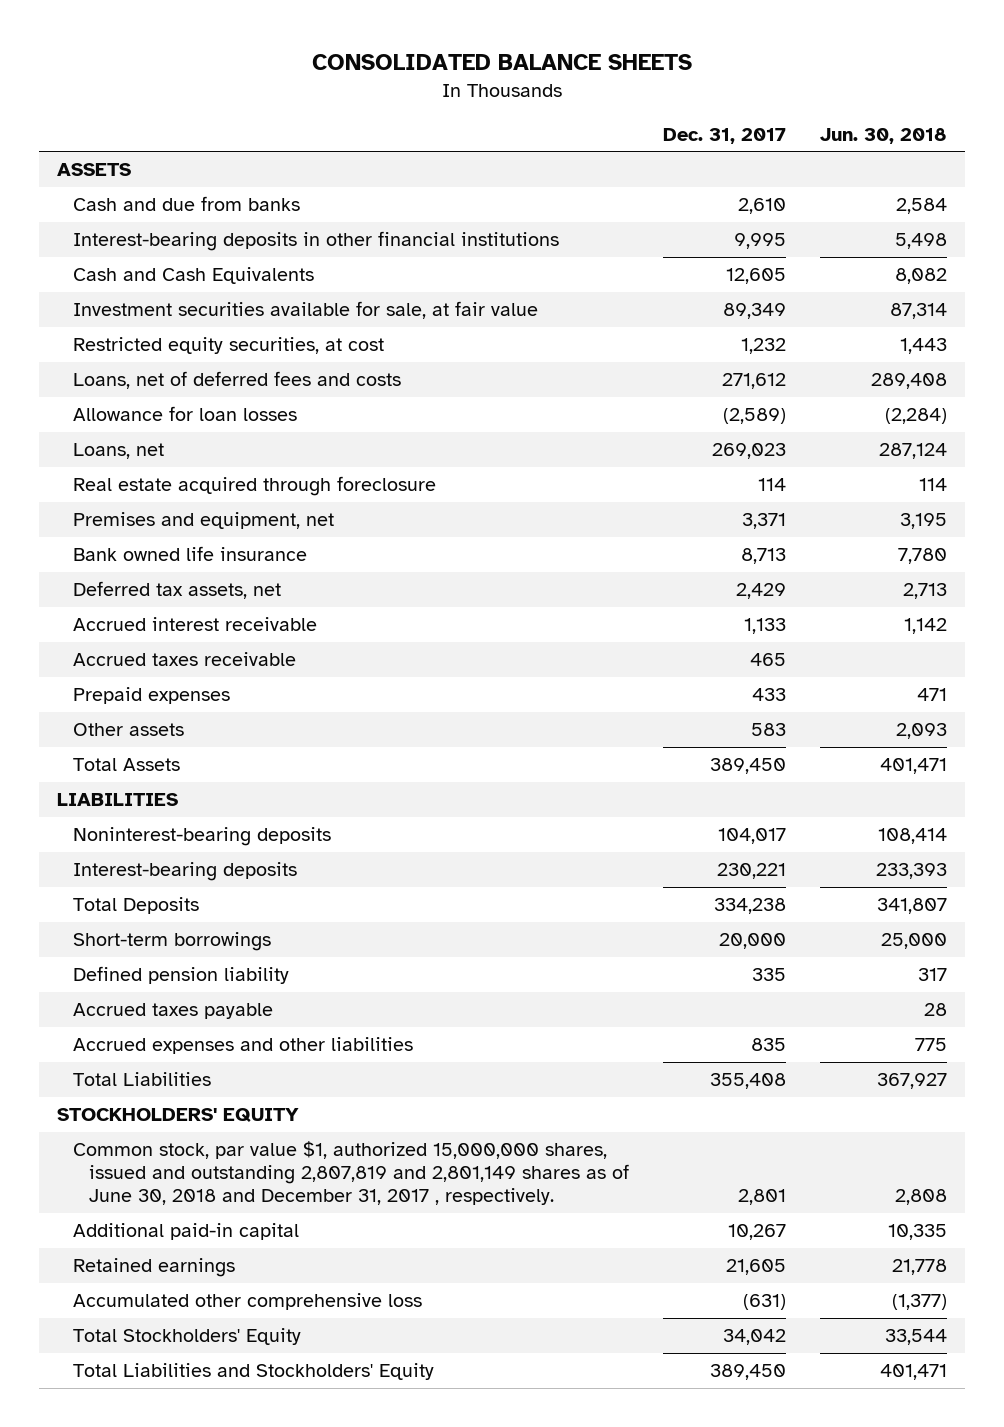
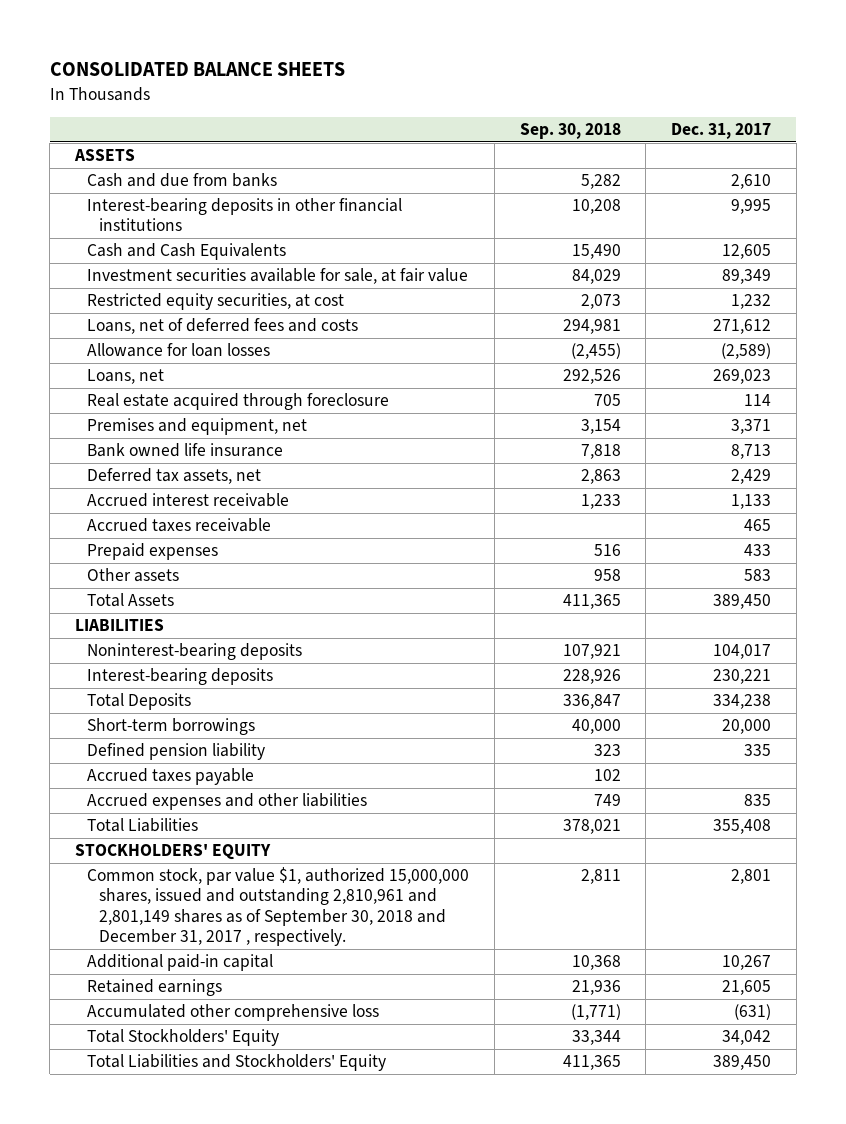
[820,127,948,144] Jun. 30, 2018 -> none
none -> [519,123,621,140] Sep. 30, 2018
[72,1141,630,1206] Common stock, par value $1, authorized 15,000,000 shares, issued and outstanding 2,807,819 and 2,801,149 shares as of June 30, 2018 and December 31, 2017 , respectively. -> [86,867,469,946] Common stock, par value $1, authorized 15,000,000 shares, issued and outstanding 2,810,961 and 2,801,149 shares as of September 30, 2018 and December 31, 2017 , respectively.

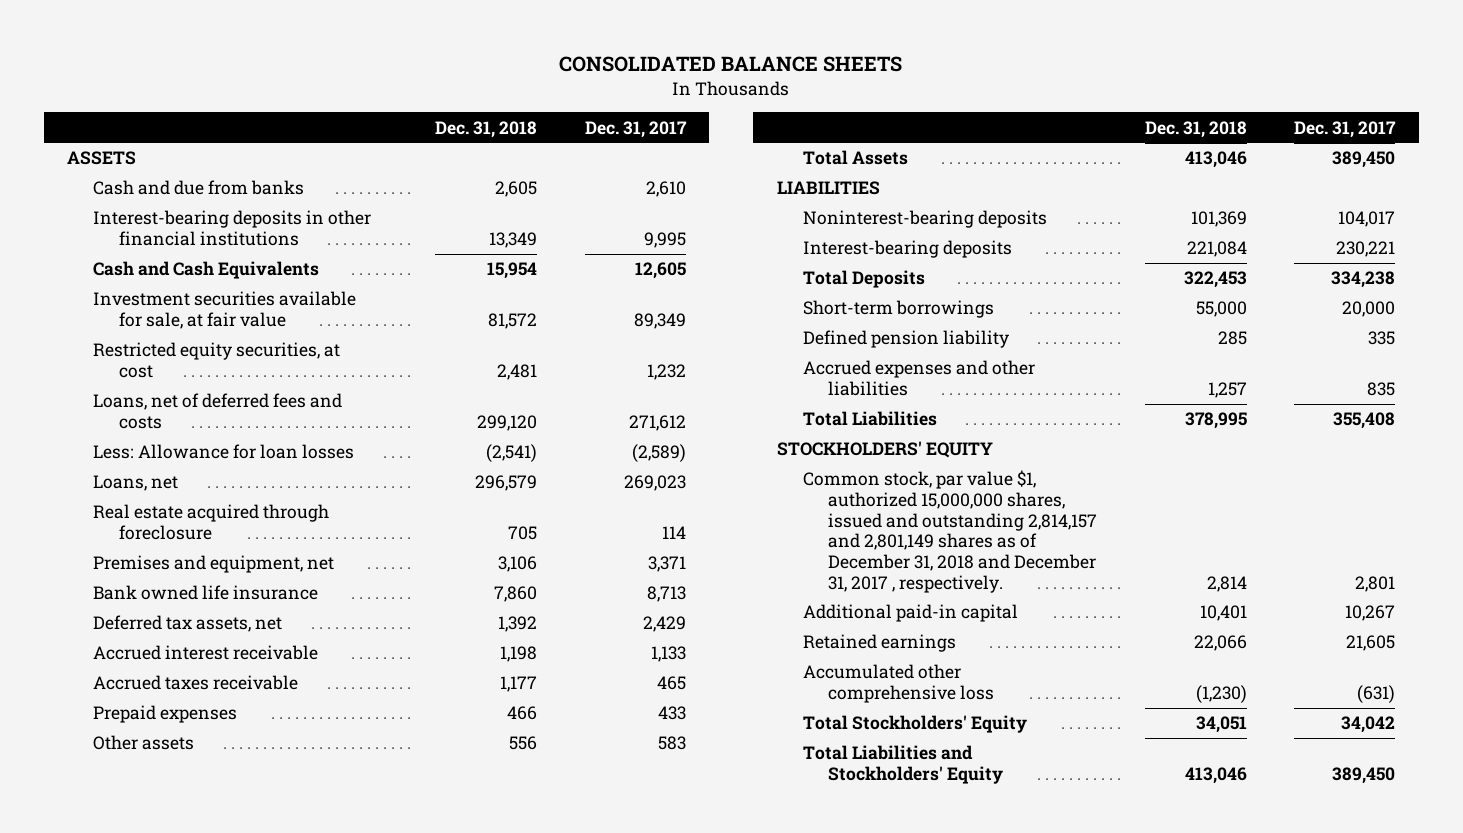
[519,123,621,140] Sep. 30, 2018 -> none
none -> [435,120,538,138] Dec. 31, 2018
[86,343,270,358] Allowance for loan losses -> [92,444,354,460] Less: Allowance for loan losses
[86,768,254,786] Accrued taxes payable -> none
[86,867,469,946] Common stock, par value $1, authorized 15,000,000 shares, issued and outstanding 2,810,961 and 2,801,149 shares as of September 30, 2018 and December 31, 2017 , respectively. -> [802,470,1098,593] Common stock, par value $1, authorized 15,000,000 shares, issued and outstanding 2,814,157 and 2,801,149 shares as of December 31, 2018 and December 31, 2017 , respectively.

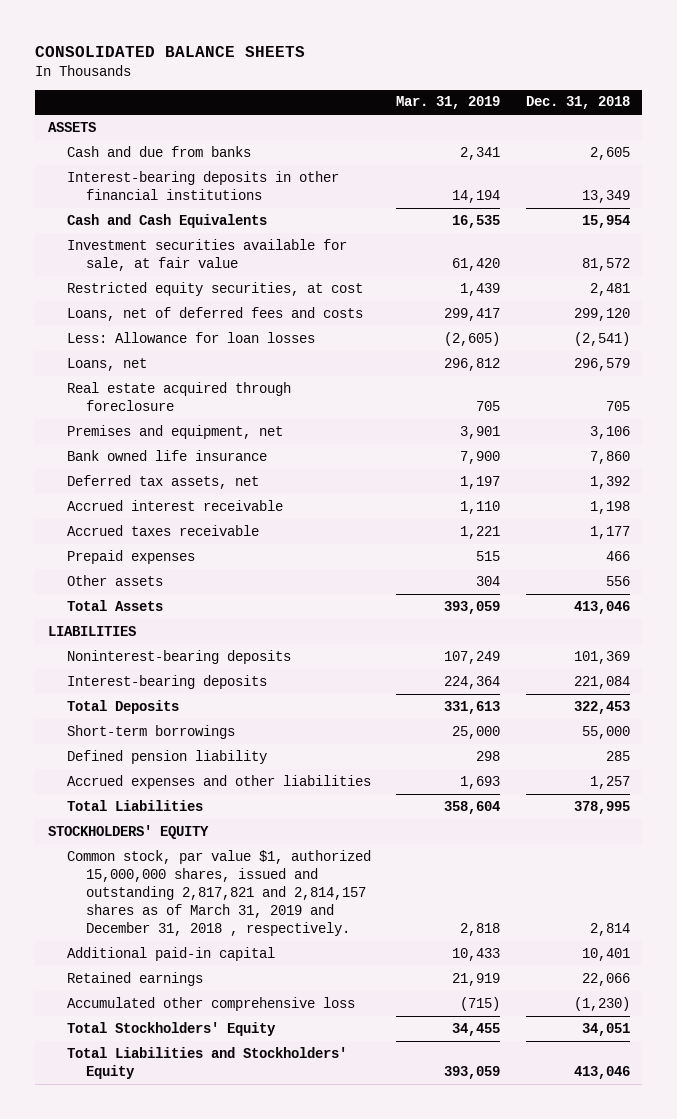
[584,120,687,138] Dec. 31, 2017 -> none
none -> [396,96,501,110] Mar. 31, 2019
[802,470,1098,593] Common stock, par value $1, authorized 15,000,000 shares, issued and outstanding 2,814,157 and 2,801,149 shares as of December 31, 2018 and December 31, 2017 , respectively. -> [66,849,371,937] Common stock, par value $1, authorized 15,000,000 shares, issued and outstanding 2,817,821 and 2,814,157 shares as of March 31, 2019 and December 31, 2018 , respectively.

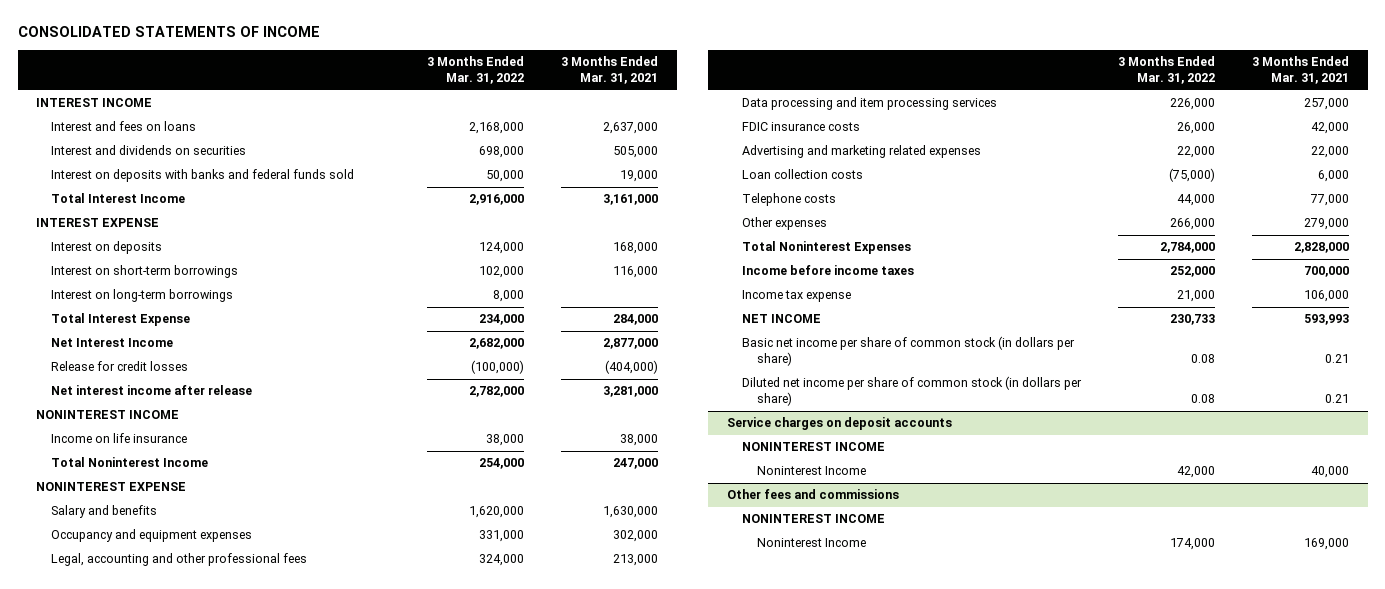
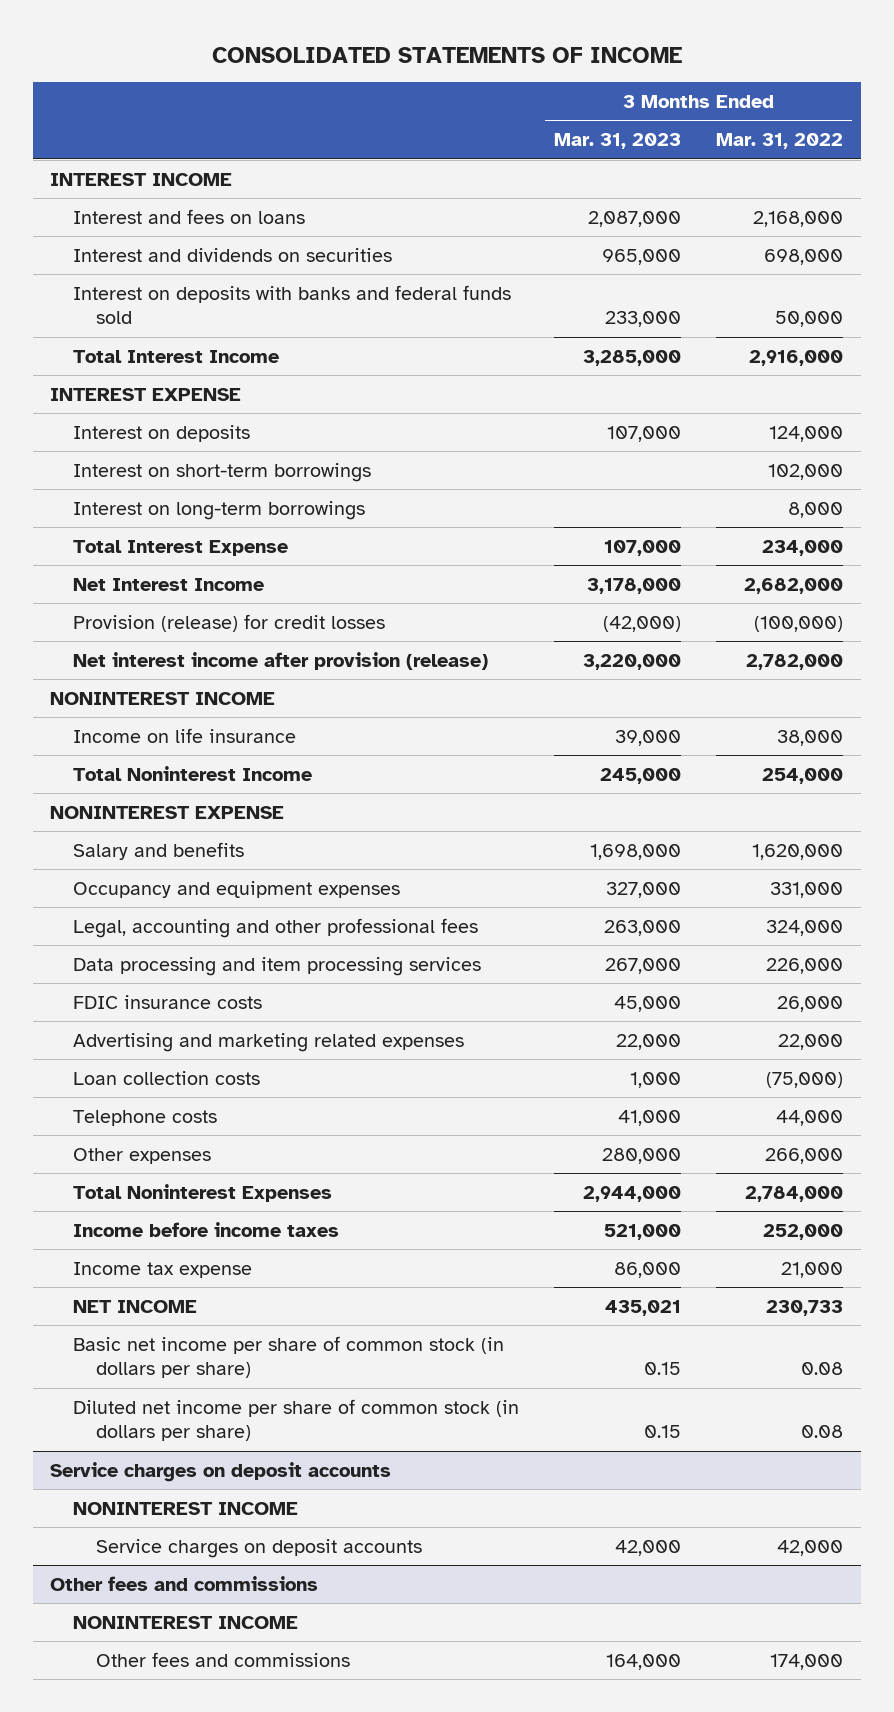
[561,56,659,85] 3 Months Ended Mar. 31, 2021 -> none
none -> [554,133,682,150] Mar. 31, 2023
[51,361,189,372] Release for credit losses -> [73,613,386,632] Provision (release) for credit losses
[51,385,253,396] Net interest income after release -> [73,651,489,670] Net interest income after provision (release)
[757,466,867,476] Noninterest Income -> none
none -> [95,1538,422,1558] Service charges on deposit accounts
[757,538,867,548] Noninterest Income -> [95,1651,350,1667] Other fees and commissions

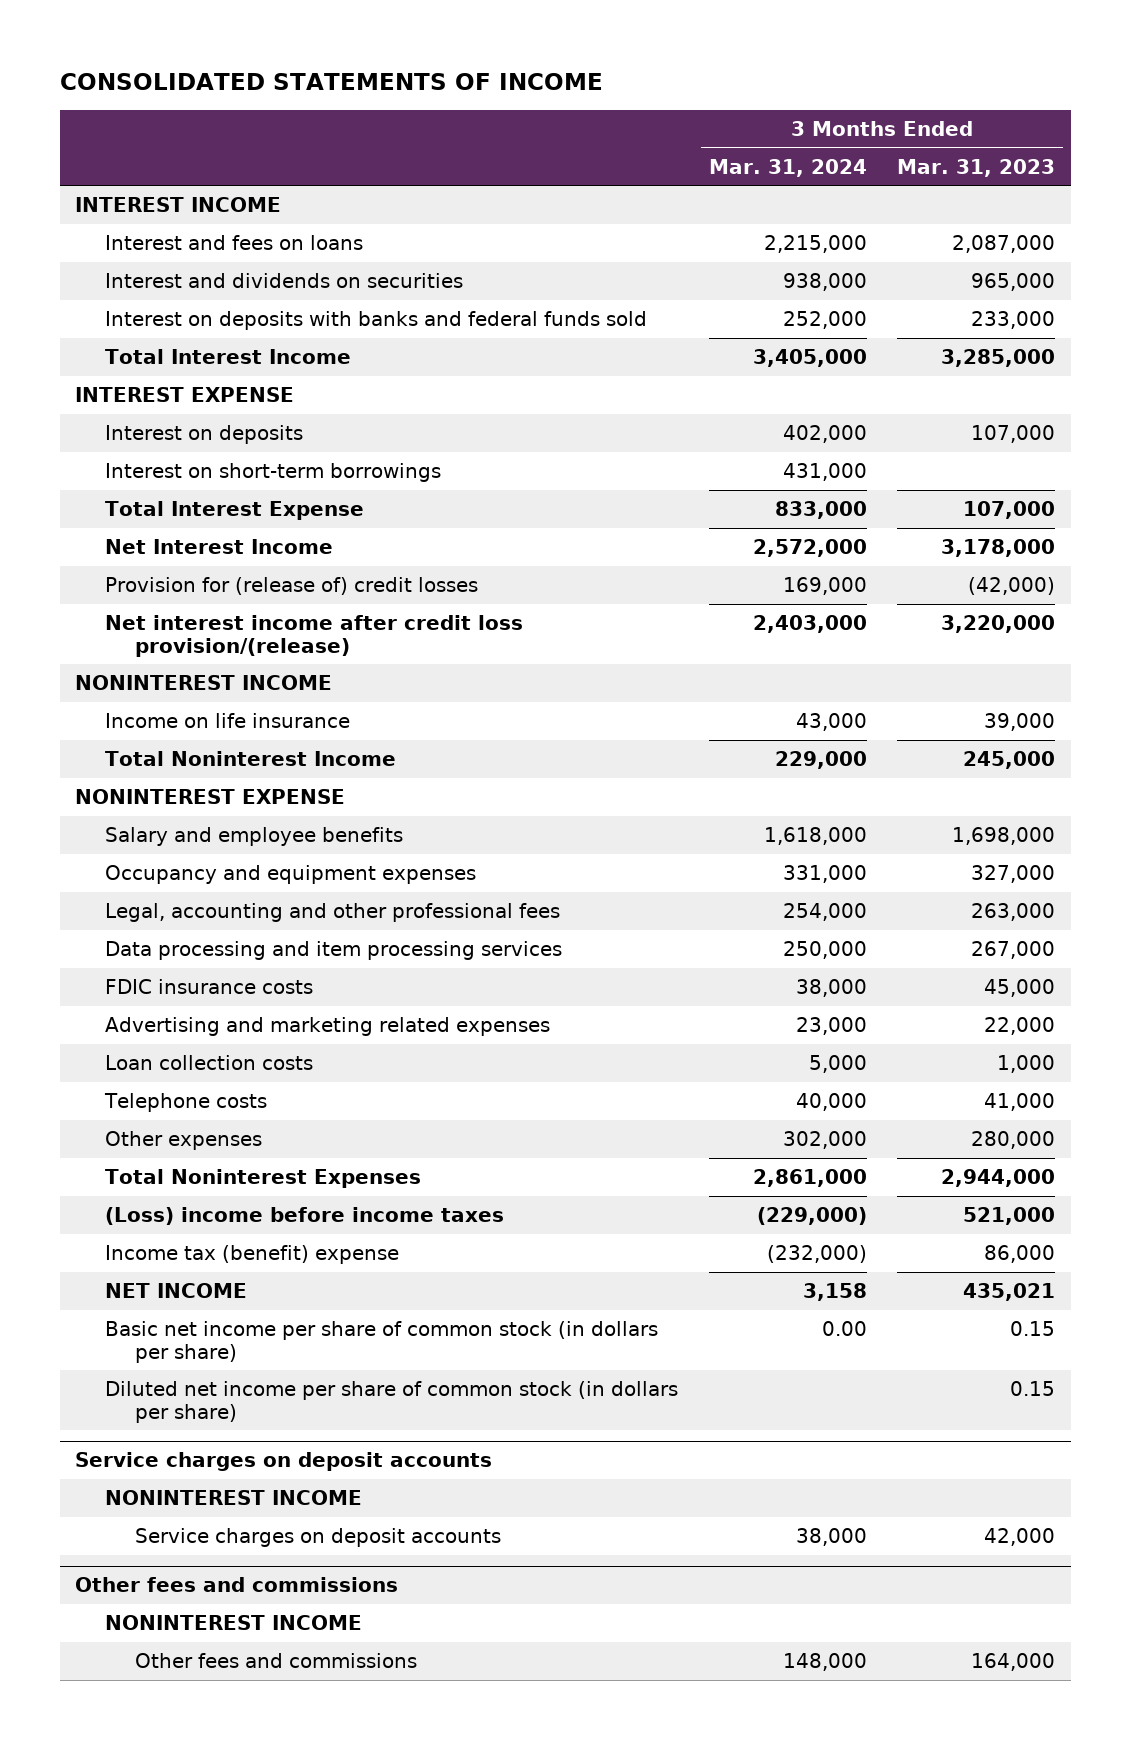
[716,133,844,150] Mar. 31, 2022 -> none
none -> [708,158,867,177] Mar. 31, 2024
[73,500,366,520] Interest on long-term borrowings -> none
[73,613,386,632] Provision (release) for credit losses -> [105,577,479,596] Provision for (release of) credit losses
[73,651,489,670] Net interest income after provision (release) -> [105,615,524,657] Net interest income after credit loss provision/(release)
[73,841,245,860] Salary and benefits -> [105,827,404,847] Salary and employee benefits
[73,1221,340,1237] Income before income taxes -> [105,1207,505,1226] (Loss) income before income taxes
[73,1261,253,1278] Income tax expense -> [105,1245,400,1265] Income tax (benefit) expense

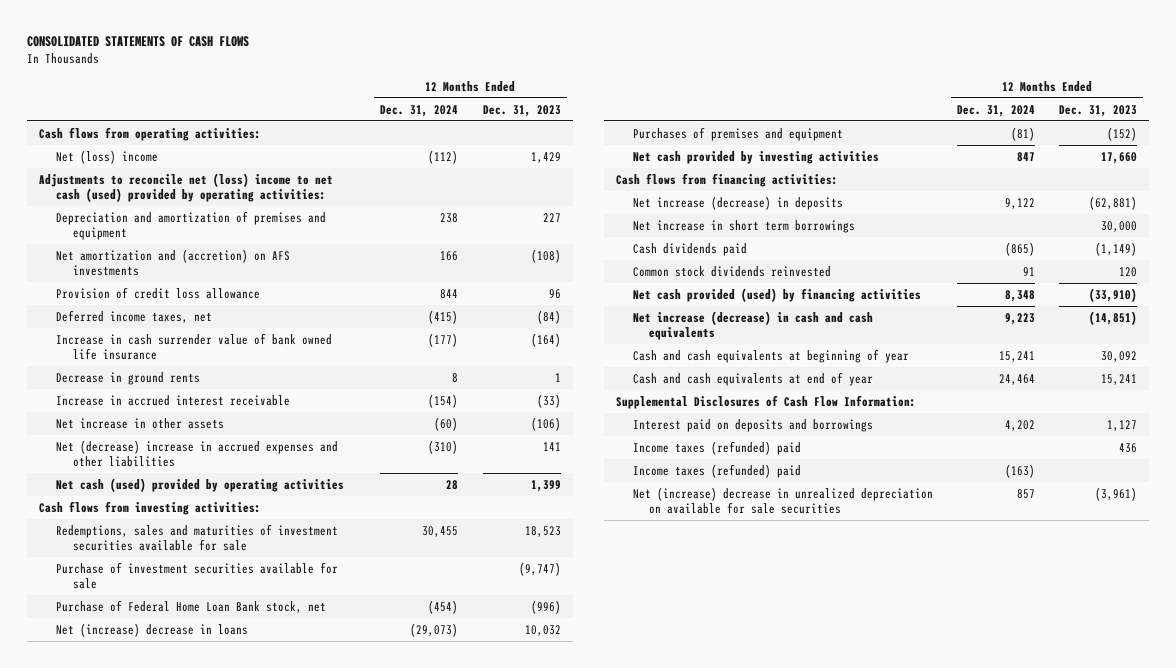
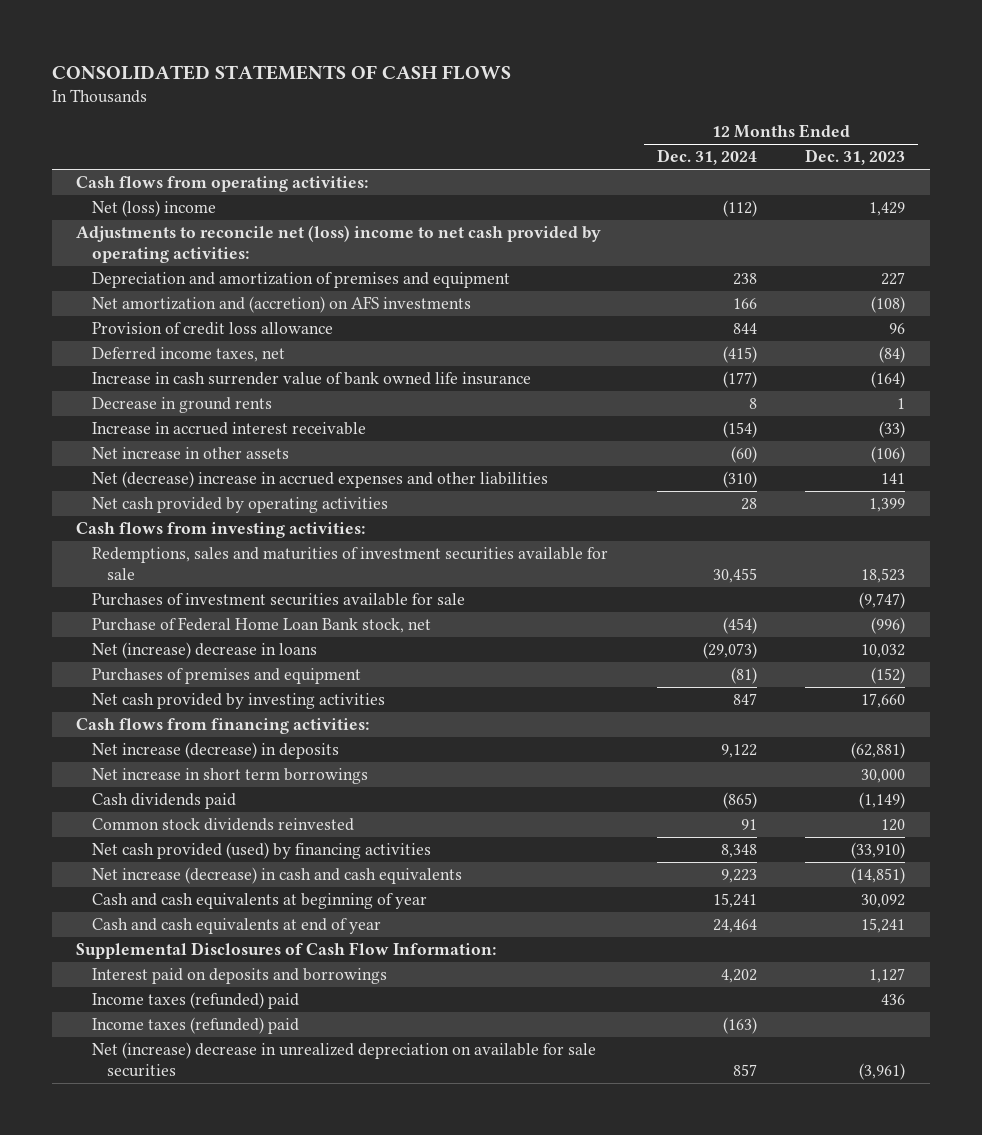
[39,172,334,203] Adjustments to reconcile net (loss) income to net cash (used) provided by operating activities: -> [76,225,602,263] Adjustments to reconcile net (loss) income to net cash provided by operating activities:
[56,477,345,492] Net cash (used) provided by operating activities -> [91,497,388,514] Net cash provided by operating activities
[56,561,339,590] Purchase of investment securities available for sale -> [91,593,465,607] Purchases of investment securities available for sale

